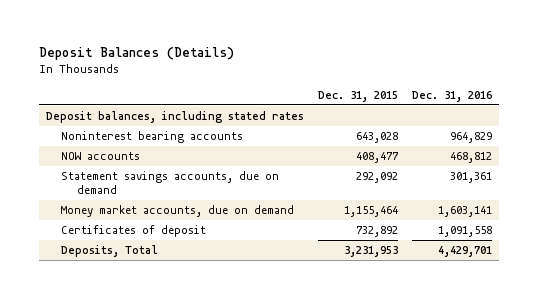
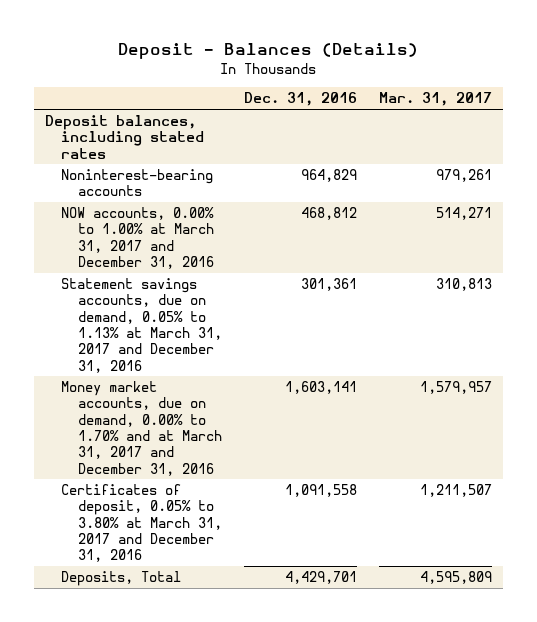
[38,46,234,60] Deposit Balances (Details) -> [118,43,419,60] Deposit - Balances (Details)
[317,90,398,102] Dec. 31, 2015 -> none
none -> [378,92,492,107] Mar. 31, 2017
[61,131,244,144] Noninterest bearing accounts -> [61,169,214,197] Noninterest-bearing accounts
[61,152,141,161] NOW accounts -> [61,207,215,270] NOW accounts, 0.00% to 1.00% at March 31, 2017 and December 31, 2016
[61,171,280,195] Statement savings accounts, due on demand -> [61,278,223,373] Statement savings accounts, due on demand, 0.05% to 1.13% at March 31, 2017 and December 31, 2016
[61,205,295,218] Money market accounts, due on demand -> [61,381,223,476] Money market accounts, due on demand, 0.00% to 1.70% and at March 31, 2017 and December 31, 2016
[61,225,207,238] Certificates of deposit -> [61,484,223,563] Certificates of deposit, 0.05% to 3.80% at March 31, 2017 and December 31, 2016

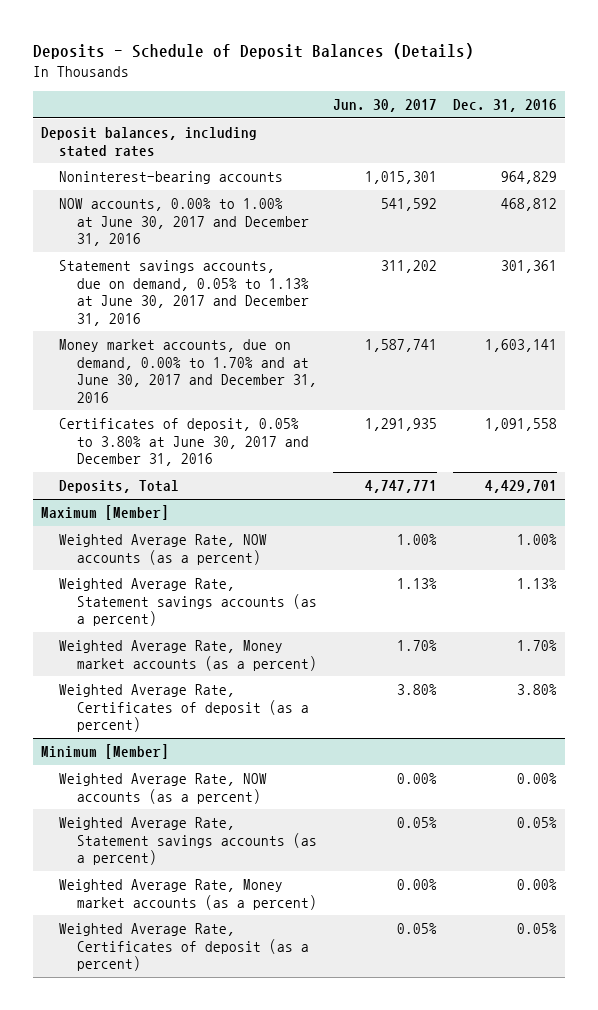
[118,43,419,60] Deposit - Balances (Details) -> [33,43,475,60] Deposits - Schedule of Deposit Balances (Details)
[378,92,492,107] Mar. 31, 2017 -> none
none -> [332,99,437,113] Jun. 30, 2017
[61,207,215,270] NOW accounts, 0.00% to 1.00% at March 31, 2017 and December 31, 2016 -> [58,198,309,247] NOW accounts, 0.00% to 1.00% at June 30, 2017 and December 31, 2016
[61,278,223,373] Statement savings accounts, due on demand, 0.05% to 1.13% at March 31, 2017 and December 31, 2016 -> [58,260,309,326] Statement savings accounts, due on demand, 0.05% to 1.13% at June 30, 2017 and December 31, 2016
[61,381,223,476] Money market accounts, due on demand, 0.00% to 1.70% and at March 31, 2017 and December 31, 2016 -> [58,339,317,403] Money market accounts, due on demand, 0.00% to 1.70% and at June 30, 2017 and December 31, 2016
[61,484,223,563] Certificates of deposit, 0.05% to 3.80% at March 31, 2017 and December 31, 2016 -> [58,418,309,467] Certificates of deposit, 0.05% to 3.80% at June 30, 2017 and December 31, 2016
none -> [41,505,170,521] Maximum [Member]
none -> [58,534,267,565] Weighted Average Rate, NOW accounts (as a percent)
none -> [58,578,317,627] Weighted Average Rate, Statement savings accounts (as a percent)
none -> [58,640,317,671] Weighted Average Rate, Money market accounts (as a percent)
none -> [58,684,309,733] Weighted Average Rate, Certificates of deposit (as a percent)
none -> [41,744,170,760] Minimum [Member]
none -> [58,773,267,804] Weighted Average Rate, NOW accounts (as a percent)
none -> [58,817,317,866] Weighted Average Rate, Statement savings accounts (as a percent)
none -> [58,879,317,910] Weighted Average Rate, Money market accounts (as a percent)
none -> [58,923,309,972] Weighted Average Rate, Certificates of deposit (as a percent)

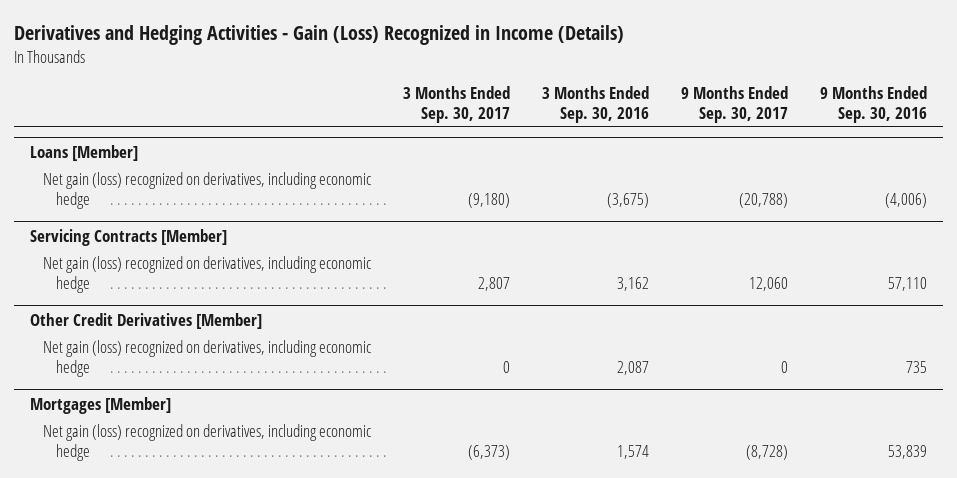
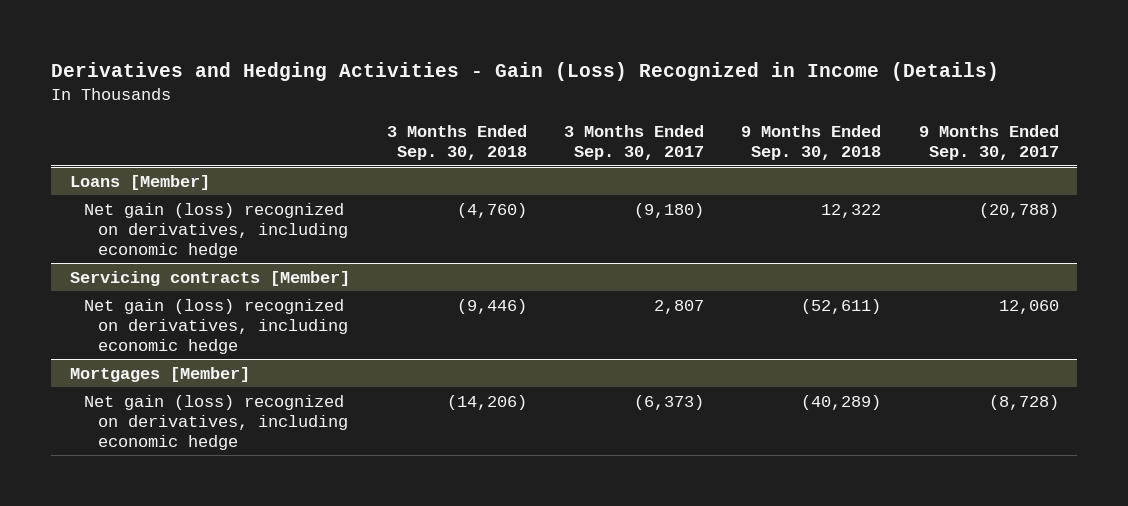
[541,85,649,123] 3 Months Ended Sep. 30, 2016 -> none
[820,85,928,123] 9 Months Ended Sep. 30, 2016 -> none
none -> [387,124,528,160] 3 Months Ended Sep. 30, 2018
none -> [741,124,882,160] 9 Months Ended Sep. 30, 2018
[29,228,227,246] Servicing Contracts [Member] -> [69,270,350,286] Servicing contracts [Member]
[29,312,262,329] Other Credit Derivatives [Member] -> none
[42,339,371,377] Net gain (loss) recognized on derivatives, including economic hedge -> none

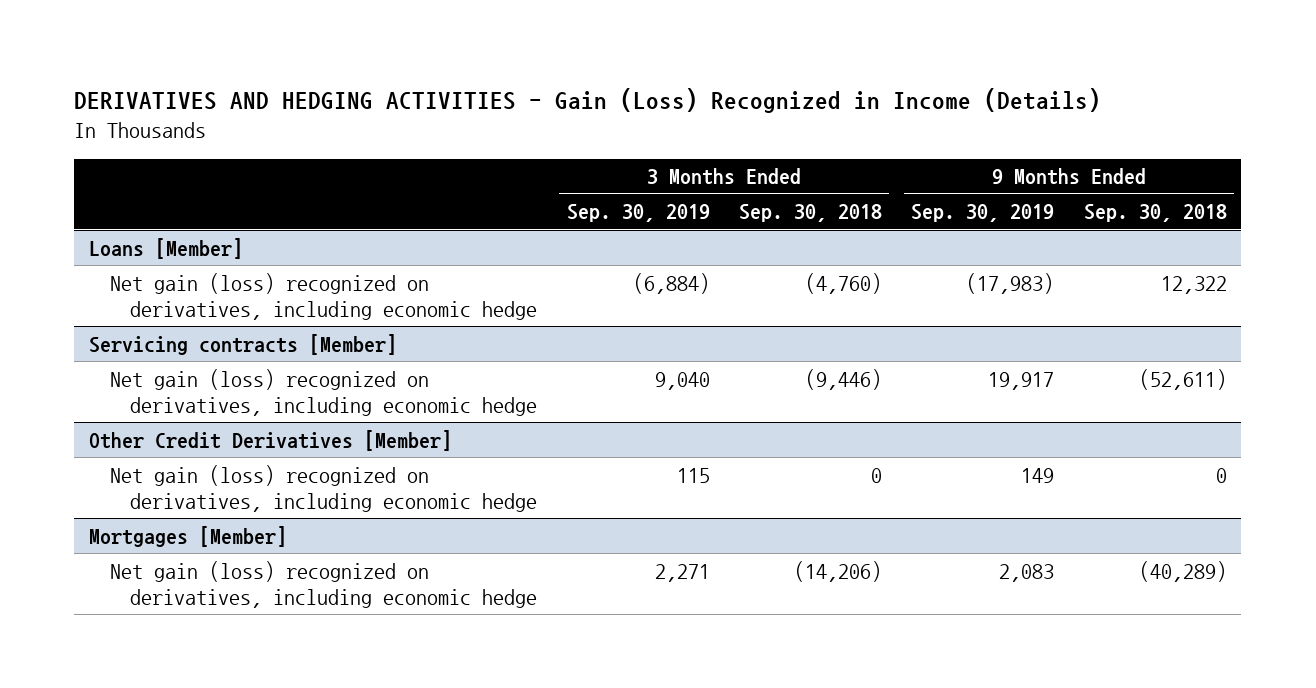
[51,62,1000,82] Derivatives and Hedging Activities - Gain (Loss) Recognized in Income (Details) -> [74,87,1102,113] DERIVATIVES AND HEDGING ACTIVITIES - Gain (Loss) Recognized in Income (Details)
[564,124,705,160] 3 Months Ended Sep. 30, 2017 -> none
[918,124,1059,160] 9 Months Ended Sep. 30, 2017 -> none
none -> [566,204,710,223] Sep. 30, 2019
none -> [911,204,1055,223] Sep. 30, 2019
none -> [88,429,452,451] Other Credit Derivatives [Member]
none -> [109,464,538,512] Net gain (loss) recognized on derivatives, including economic hedge

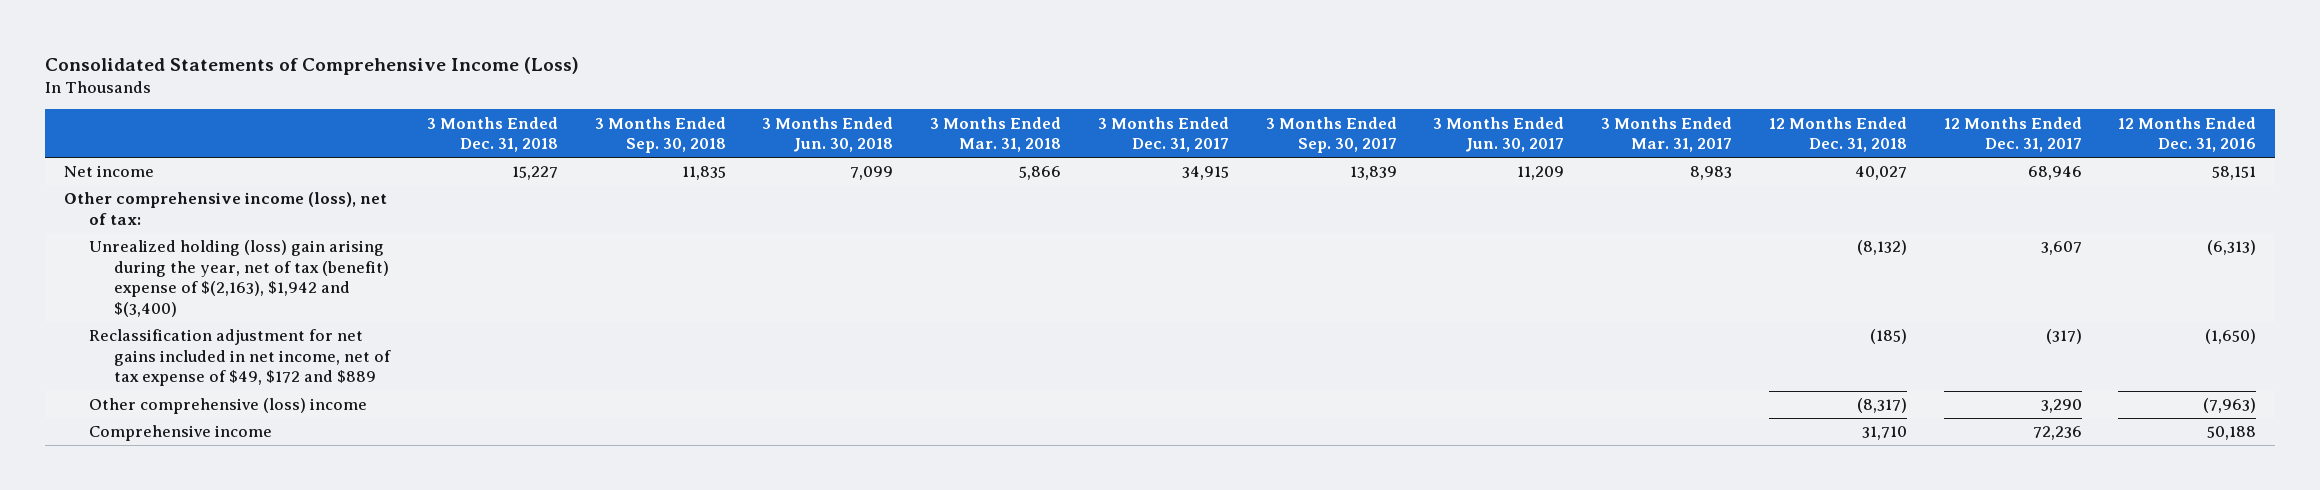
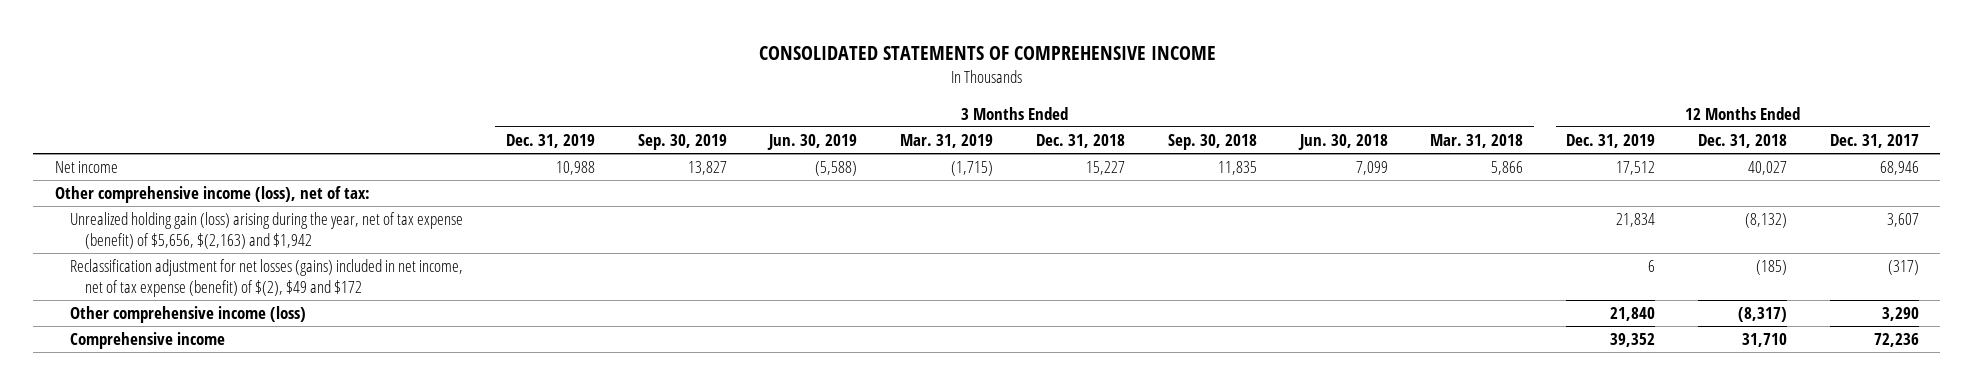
[45,56,580,75] Consolidated Statements of Comprehensive Income (Loss) -> [758,46,1216,61] CONSOLIDATED STATEMENTS OF COMPREHENSIVE INCOME
[1097,116,1229,153] 3 Months Ended Dec. 31, 2017 -> none
[1265,116,1397,154] 3 Months Ended Sep. 30, 2017 -> none
[1433,116,1565,153] 3 Months Ended Jun. 30, 2017 -> none
[1601,116,1733,153] 3 Months Ended Mar. 31, 2017 -> none
[2118,116,2257,153] 12 Months Ended Dec. 31, 2016 -> none
none -> [505,134,595,149] Dec. 31, 2019
none -> [637,134,727,151] Sep. 30, 2019
none -> [767,134,858,151] Jun. 30, 2019
none -> [900,134,994,149] Mar. 31, 2019
none -> [1566,134,1656,149] Dec. 31, 2019
[88,240,389,318] Unrealized holding (loss) gain arising during the year, net of tax (benefit) expense of $(2,163), $1,942 and $(3,400) -> [69,212,463,250] Unrealized holding gain (loss) arising during the year, net of tax expense (benefit) of $5,656, $(2,163) and $1,942
[88,329,391,387] Reclassification adjustment for net gains included in net income, net of tax expense of $49, $172 and $889 -> [69,259,463,298] Reclassification adjustment for net losses (gains) included in net income, net of tax expense (benefit) of $(2), $49 and $172
[88,398,367,415] Other comprehensive (loss) income -> [69,306,306,324] Other comprehensive income (loss)

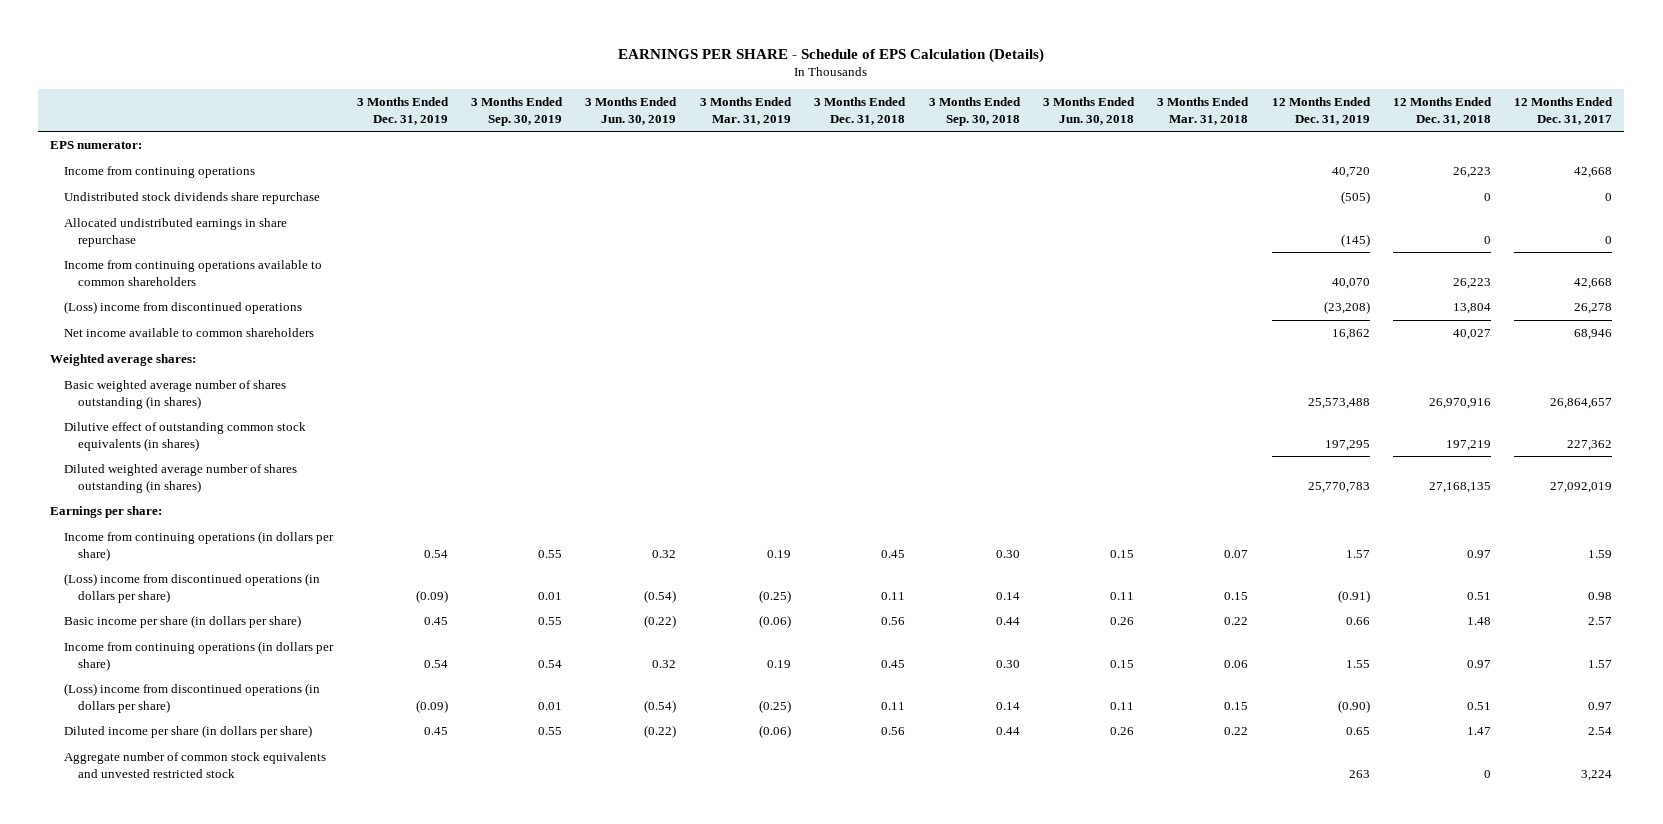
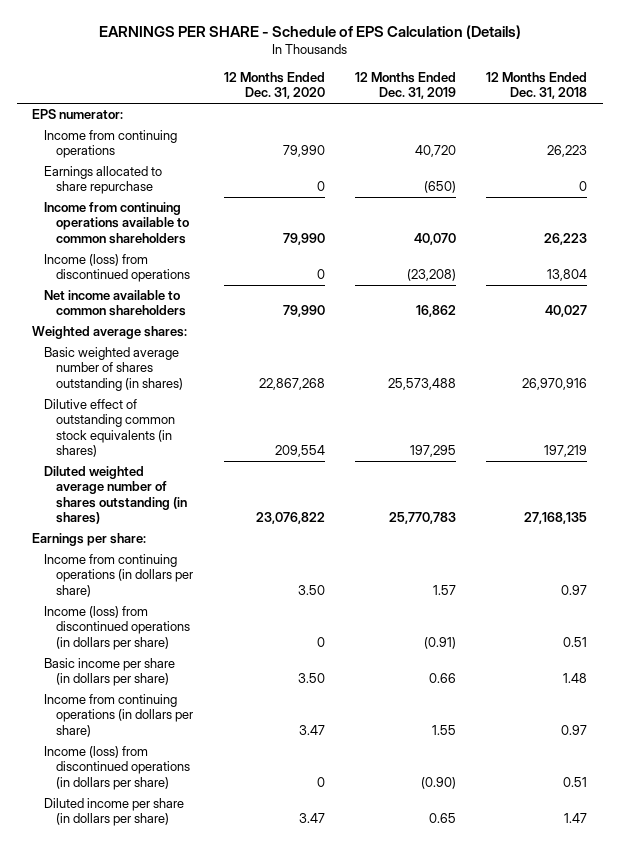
[356,97,449,125] 3 Months Ended Dec. 31, 2019 -> none
[471,97,564,126] 3 Months Ended Sep. 30, 2019 -> none
[585,97,678,125] 3 Months Ended Jun. 30, 2019 -> none
[699,97,792,125] 3 Months Ended Mar. 31, 2019 -> none
[814,97,907,125] 3 Months Ended Dec. 31, 2018 -> none
[928,97,1021,126] 3 Months Ended Sep. 30, 2018 -> none
[1042,97,1135,125] 3 Months Ended Jun. 30, 2018 -> none
[1157,97,1250,125] 3 Months Ended Mar. 31, 2018 -> none
[1514,97,1614,125] 12 Months Ended Dec. 31, 2017 -> none
none -> [223,72,325,100] 12 Months Ended Dec. 31, 2020
[64,218,288,247] Allocated undistributed earnings in share repurchase -> none
[64,192,321,205] Undistributed stock dividends share repurchase -> [44,166,163,195] Earnings allocated to share repurchase
[1340,191,1370,205] (505) -> [424,181,457,194] (650)
[64,301,303,315] (Loss) income from discontinued operations -> [44,254,191,283] Income (loss) from discontinued operations
[64,573,321,603] (Loss) income from discontinued operations (in dollars per share) -> [44,606,191,650] Income (loss) from discontinued operations (in dollars per share)
[64,683,321,713] (Loss) income from discontinued operations (in dollars per share) -> [44,746,191,790] Income (loss) from discontinued operations (in dollars per share)
[64,752,327,778] Aggregate number of common stock equivalents and unvested restricted stock -> none

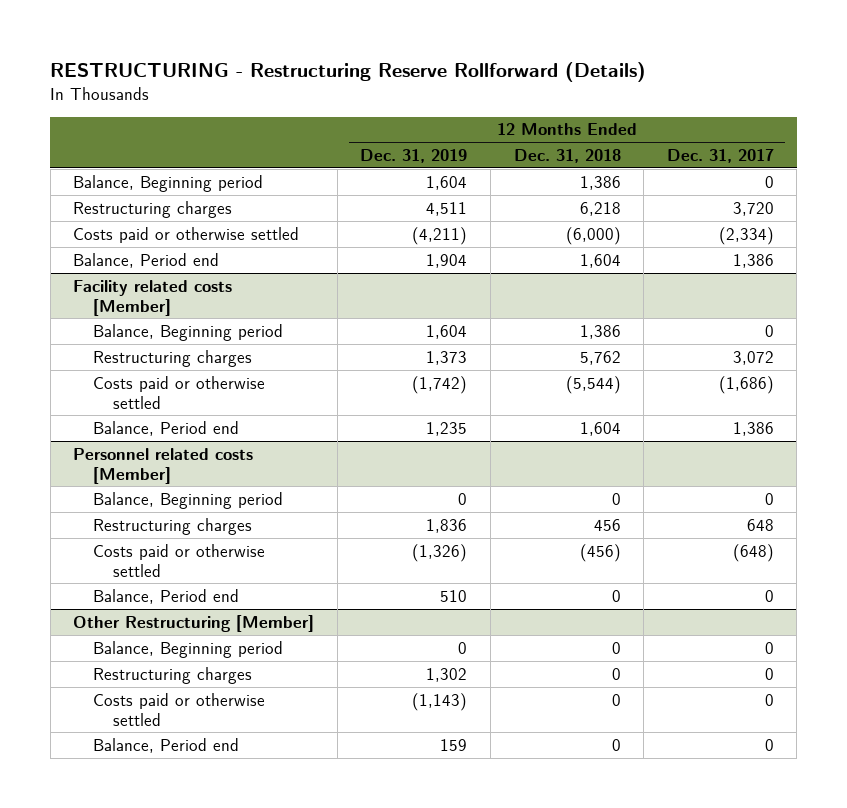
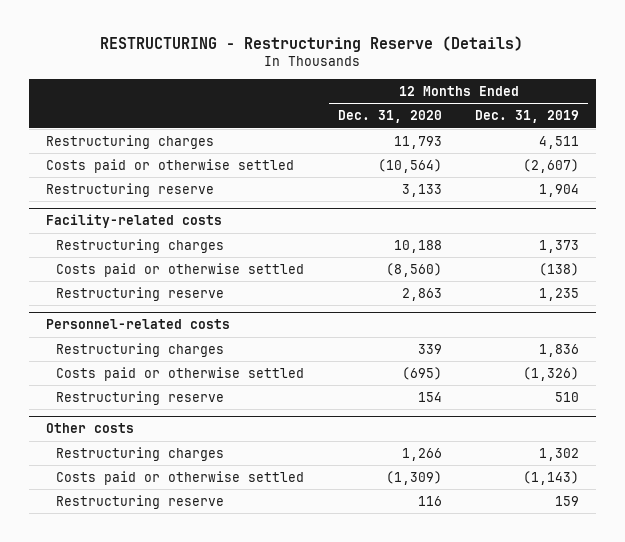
[50,61,647,82] RESTRUCTURING - Restructuring Reserve Rollforward (Details) -> [100,35,524,52] RESTRUCTURING - Restructuring Reserve (Details)
[513,148,621,163] Dec. 31, 2018 -> none
[666,148,774,163] Dec. 31, 2017 -> none
none -> [337,110,442,124] Dec. 31, 2020
[73,174,264,192] Balance, Beginning period -> none
[93,323,284,341] Balance, Beginning period -> none
[412,226,468,245] (4,211) -> [523,158,580,173] (2,607)
[73,252,220,268] Balance, Period end -> [45,182,214,197] Restructuring reserve
[73,279,233,316] Facility related costs [Member] -> [45,214,222,229] Facility-related costs
[93,491,284,509] Balance, Beginning period -> none
[412,375,468,394] (1,742) -> [539,262,580,276] (138)
[93,420,240,436] Balance, Period end -> [55,286,224,301] Restructuring reserve
[73,447,254,484] Personnel related costs [Member] -> [45,319,230,330] Personnel-related costs
[93,640,284,658] Balance, Beginning period -> none
[93,588,240,604] Balance, Period end -> [55,390,224,405] Restructuring reserve
[73,614,315,632] Other Restructuring [Member] -> [45,423,134,434] Other costs
[93,737,240,753] Balance, Period end -> [55,494,224,509] Restructuring reserve

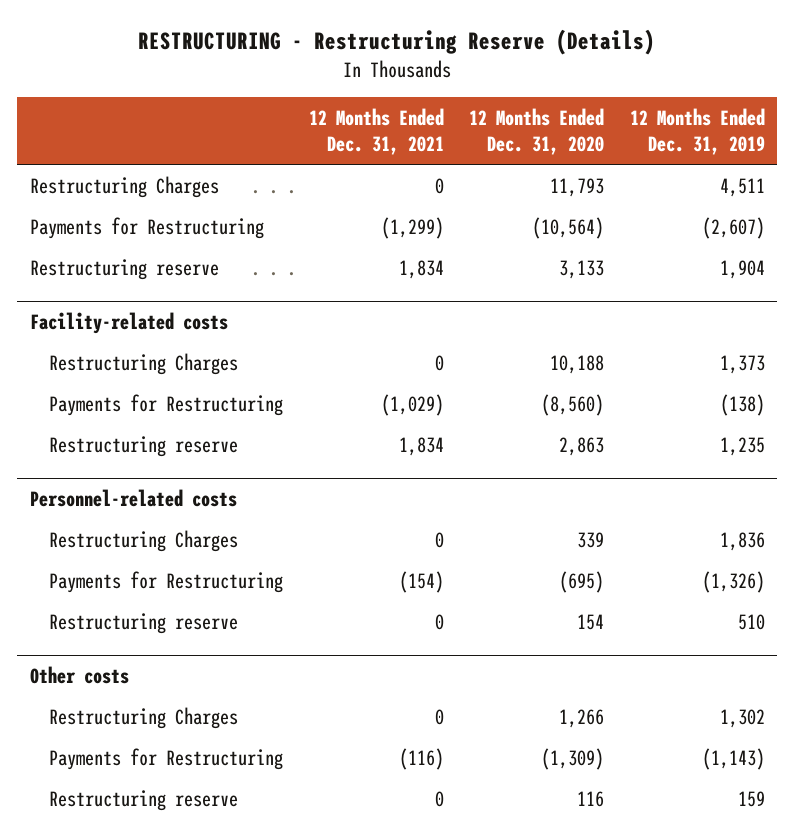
none -> [308,107,444,156] 12 Months Ended Dec. 31, 2021
[45,134,214,149] Restructuring charges -> [29,175,219,198] Restructuring Charges
[45,158,294,173] Costs paid or otherwise settled -> [29,216,264,239] Payments for Restructuring
[55,238,224,253] Restructuring charges -> [49,352,239,375] Restructuring Charges
[55,262,304,277] Costs paid or otherwise settled -> [49,393,284,416] Payments for Restructuring
[55,342,224,357] Restructuring charges -> [49,529,239,552] Restructuring Charges
[55,366,304,381] Costs paid or otherwise settled -> [49,570,284,593] Payments for Restructuring
[55,446,224,461] Restructuring charges -> [49,706,239,729] Restructuring Charges
[55,470,304,485] Costs paid or otherwise settled -> [49,747,284,770] Payments for Restructuring

